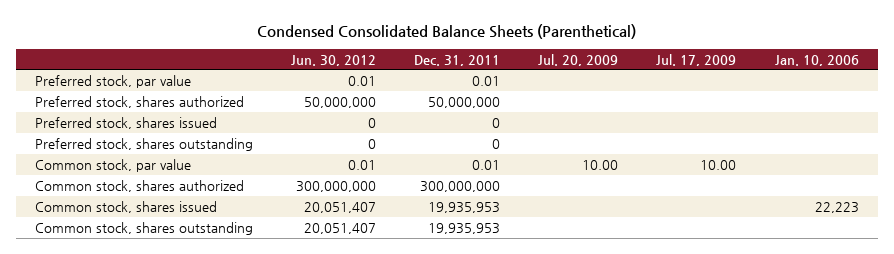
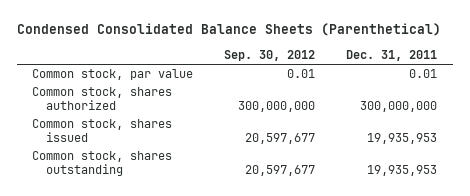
[291,54,377,66] Jun. 30, 2012 -> none
[538,53,619,66] Jul. 20, 2009 -> none
[656,53,737,66] Jul. 17, 2009 -> none
[774,54,859,66] Jan. 10, 2006 -> none
none -> [224,50,316,62] Sep. 30, 2012
[34,74,191,88] Preferred stock, par value -> none
[34,95,244,108] Preferred stock, shares authorized -> none
[34,116,217,129] Preferred stock, shares issued -> none
[34,137,253,151] Preferred stock, shares outstanding -> none

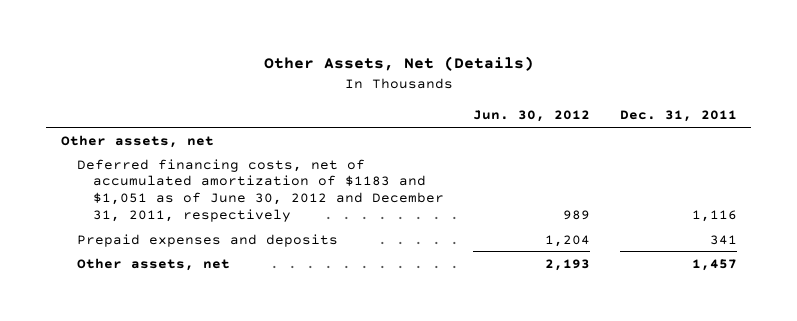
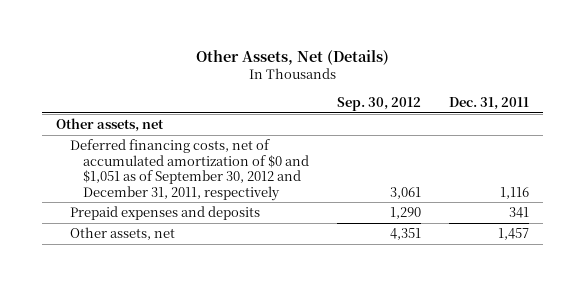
[473,110,591,123] Jun. 30, 2012 -> none
none -> [337,96,422,111] Sep. 30, 2012
[76,158,444,222] Deferred financing costs, net of accumulated amortization of $1183 and $1,051 as of June 30, 2012 and December 31, 2011, respectively -> [69,138,310,201] Deferred financing costs, net of accumulated amortization of $0 and $1,051 as of September 30, 2012 and December 31, 2011, respectively

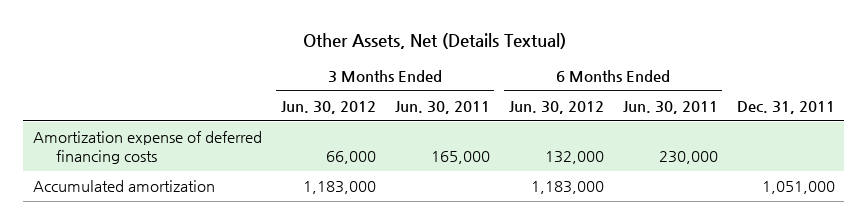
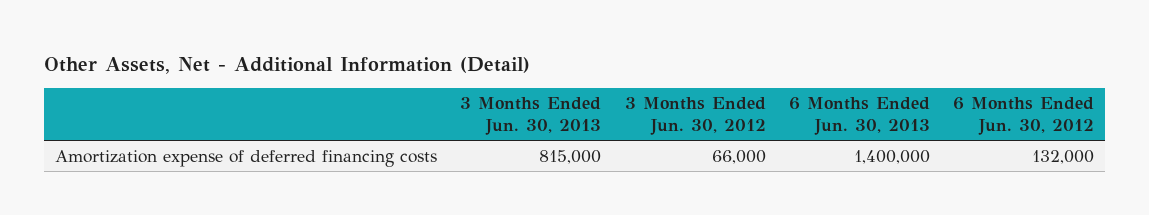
[302,33,566,50] Other Assets, Net (Details Textual) -> [43,56,530,74] Other Assets, Net - Additional Information (Detail)
[394,100,490,114] Jun. 30, 2011 -> none
[622,100,718,114] Jun. 30, 2011 -> none
[736,100,835,114] Dec. 31, 2011 -> none
none -> [460,97,602,135] 3 Months Ended Jun. 30, 2013
none -> [788,97,930,135] 6 Months Ended Jun. 30, 2013
[32,180,215,193] Accumulated amortization -> none

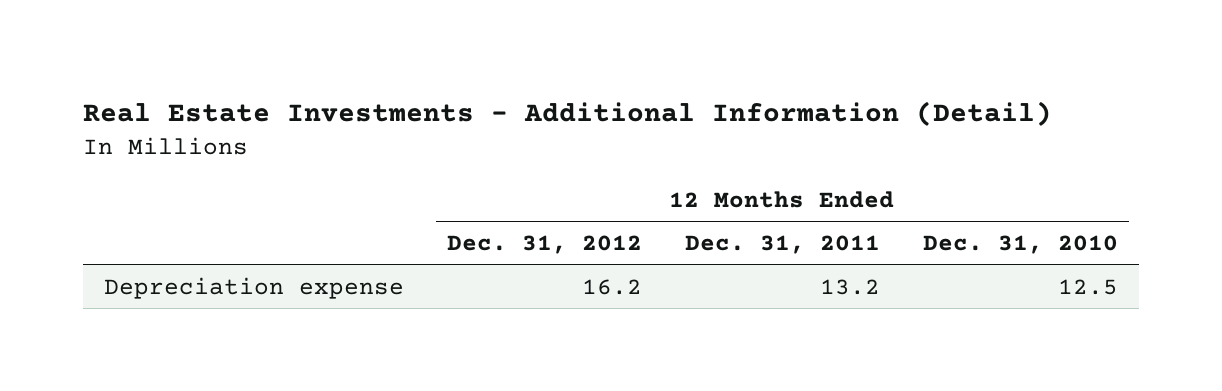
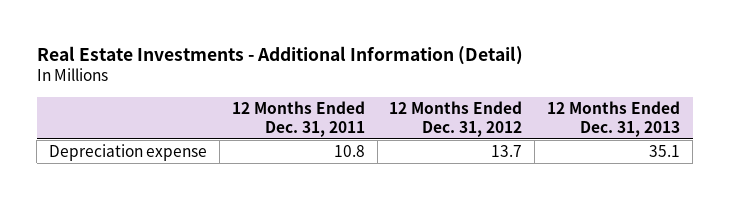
[922,234,1118,254] Dec. 31, 2010 -> none
none -> [547,100,681,137] 12 Months Ended Dec. 31, 2013
[582,278,643,295] 16.2 -> [491,145,523,158] 13.7
[819,278,880,295] 13.2 -> [333,145,365,158] 10.8

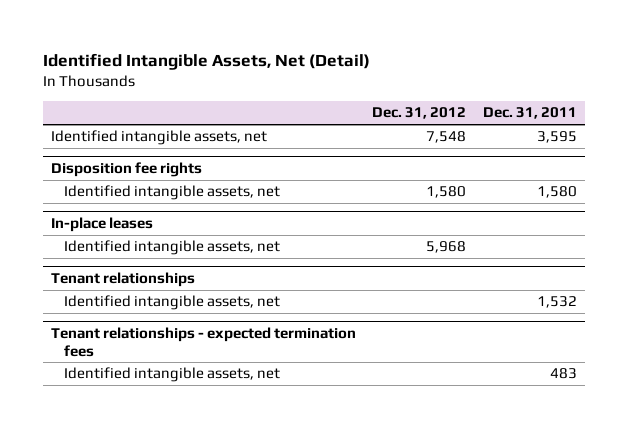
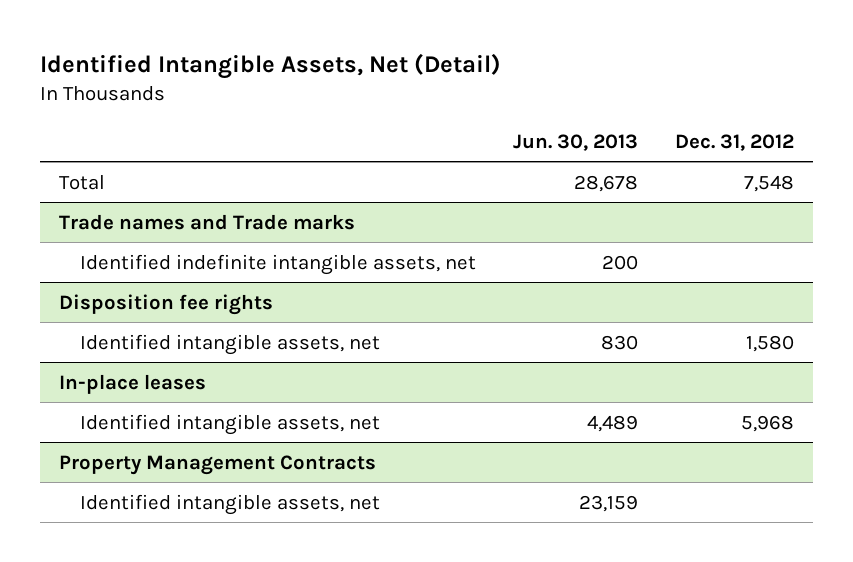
[482,107,577,120] Dec. 31, 2011 -> none
none -> [512,133,638,151] Jun. 30, 2013
[50,130,267,146] Identified intangible assets, net -> [58,174,105,190] Total
none -> [58,213,355,230] Trade names and Trade marks
none -> [79,253,476,275] Identified indefinite intangible assets, net
[50,272,195,288] Tenant relationships -> none
[63,295,280,311] Identified intangible assets, net -> none
[50,327,356,357] Tenant relationships - expected termination fees -> none
none -> [58,454,376,475] Property Management Contracts

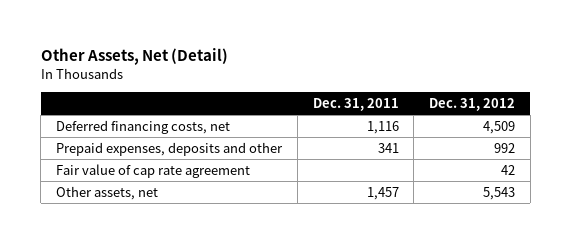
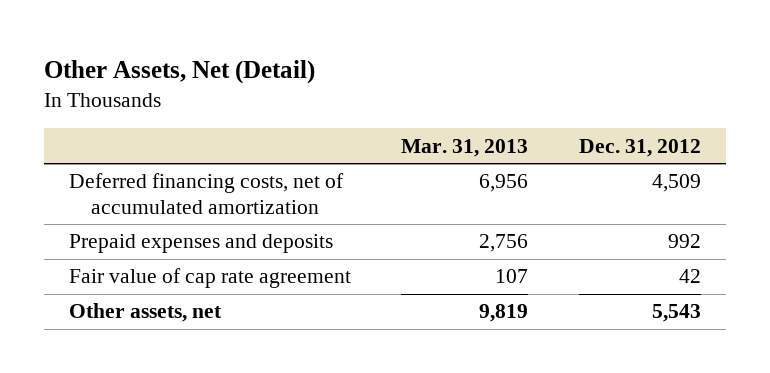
[312,97,399,111] Dec. 31, 2011 -> none
none -> [401,138,529,157] Mar. 31, 2013
[56,119,231,134] Deferred financing costs, net -> [69,173,345,214] Deferred financing costs, net of accumulated amortization
[56,141,284,156] Prepaid expenses, deposits and other -> [69,234,334,254] Prepaid expenses and deposits

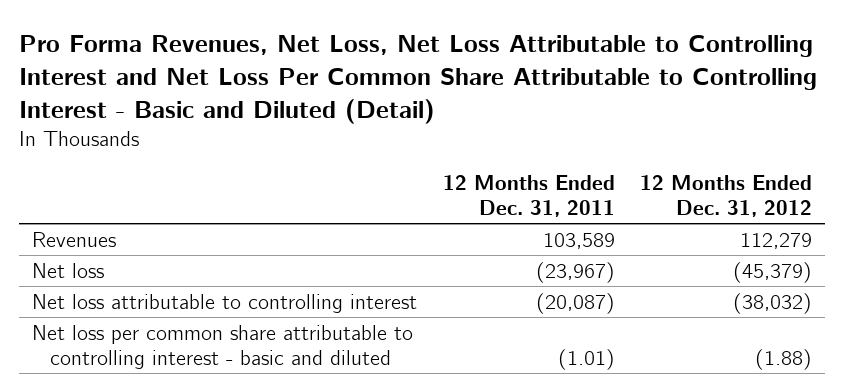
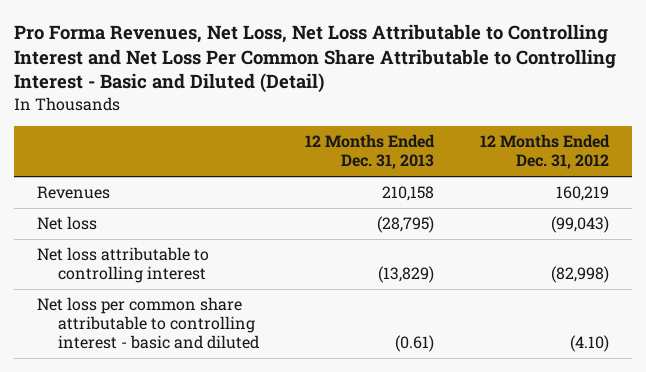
[442,175,615,217] 12 Months Ended Dec. 31, 2011 -> none
none -> [305,134,436,170] 12 Months Ended Dec. 31, 2013
[740,233,813,250] 112,279 -> [556,186,610,202] 160,219
[733,262,813,284] (45,379) -> [551,216,610,234] (99,043)
[733,293,813,315] (38,032) -> [551,266,610,284] (82,998)
[755,348,813,370] (1.88) -> [570,335,610,353] (4.10)

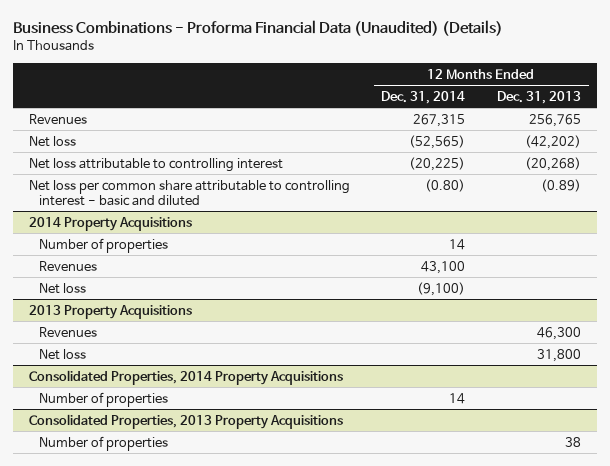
[14,23,617,94] Pro Forma Revenues, Net Loss, Net Loss Attributable to Controlling Interest and Net Loss Per Common Share Attributable to Controlling Interest - Basic and Diluted (Detail) -> [12,19,503,36] Business Combinations - Proforma Financial Data (Unaudited) (Details)
[480,134,611,170] 12 Months Ended Dec. 31, 2012 -> none
none -> [381,90,466,104] Dec. 31, 2014
[382,186,435,202] 210,158 -> [529,113,582,127] 256,765
[377,216,435,234] (28,795) -> [525,134,582,149] (42,202)
[378,266,435,284] (13,829) -> [525,156,582,171] (20,268)
[395,335,435,353] (0.61) -> [541,178,582,192] (0.89)
none -> [28,216,192,231] 2014 Property Acquisitions
none -> [39,237,169,253] Number of properties
none -> [39,260,98,271] Revenues
none -> [39,282,87,294] Net loss
none -> [28,304,192,319] 2013 Property Acquisitions
none -> [39,326,98,337] Revenues
none -> [39,348,87,360] Net loss
none -> [28,369,343,385] Consolidated Properties, 2014 Property Acquisitions
none -> [39,391,169,407] Number of properties
none -> [28,413,343,429] Consolidated Properties, 2013 Property Acquisitions
none -> [39,435,169,451] Number of properties

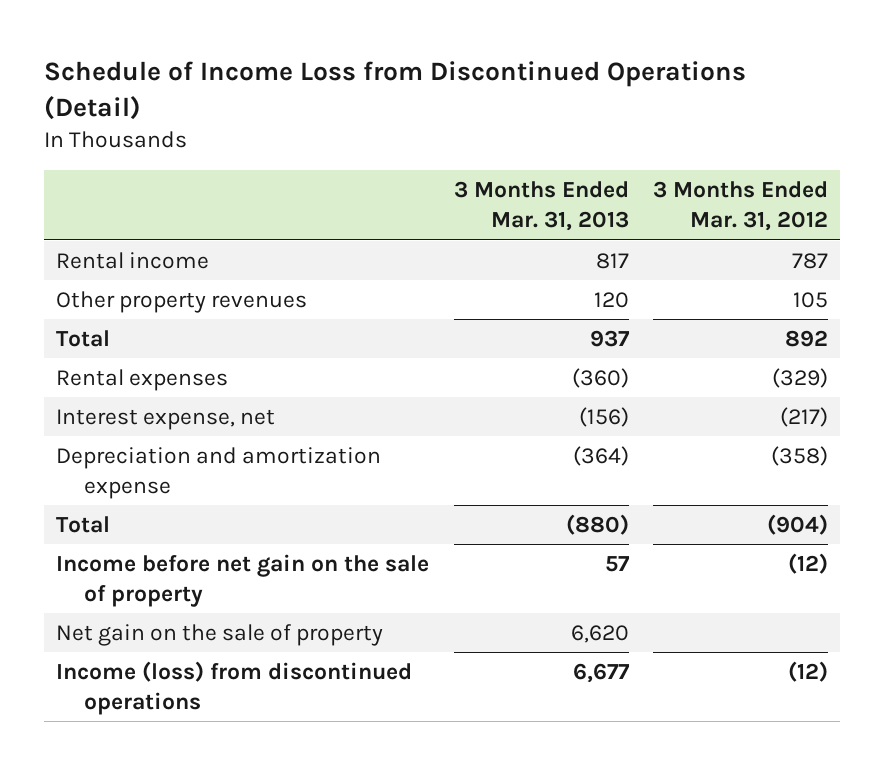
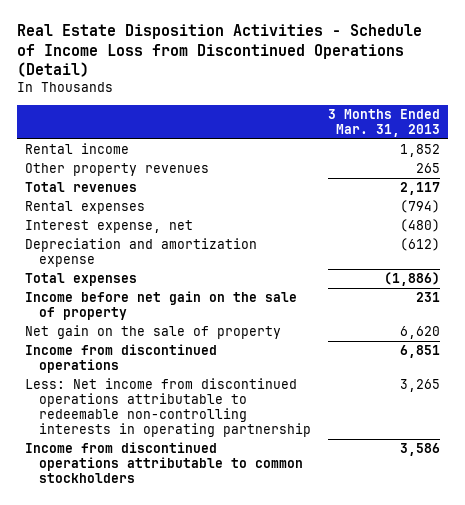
[43,60,746,120] Schedule of Income Loss from Discontinued Operations (Detail) -> [17,24,423,78] Real Estate Disposition Activities - Schedule of Income Loss from Discontinued Operations (Detail)
[653,181,829,232] 3 Months Ended Mar. 31, 2012 -> none
[595,252,629,269] 817 -> [399,144,440,158] 1,852
[593,291,629,308] 120 -> [415,163,440,174] 265
[56,329,111,347] Total -> [25,182,138,193] Total revenues
[589,329,630,347] 937 -> [399,182,440,196] 2,117
[571,367,629,388] (360) -> [399,200,440,214] (794)
[578,406,629,427] (156) -> [399,219,440,233] (480)
[572,445,629,466] (364) -> [399,238,440,252] (612)
[56,515,111,533] Total -> [25,273,138,287] Total expenses
[565,513,629,535] (880) -> [383,272,440,287] (1,886)
[604,555,630,572] 57 -> [415,292,440,303] 231
[56,660,413,715] Income (loss) from discontinued operations -> [25,344,218,374] Income from discontinued operations
[572,662,630,683] 6,677 -> [399,345,440,359] 6,851
none -> [25,378,312,437] Less: Net income from discontinued operations attributable to redeemable non-controlling interests in operating partnership
none -> [25,442,304,483] Income from discontinued operations attributable to common stockholders

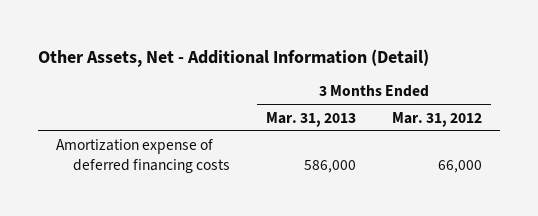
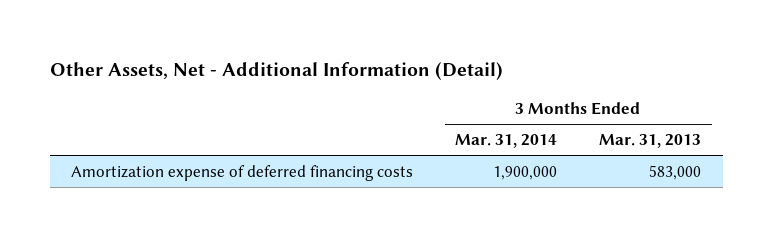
[392,111,483,127] Mar. 31, 2012 -> none
none -> [455,134,558,149] Mar. 31, 2014
[304,160,357,174] 586,000 -> [649,164,702,180] 583,000

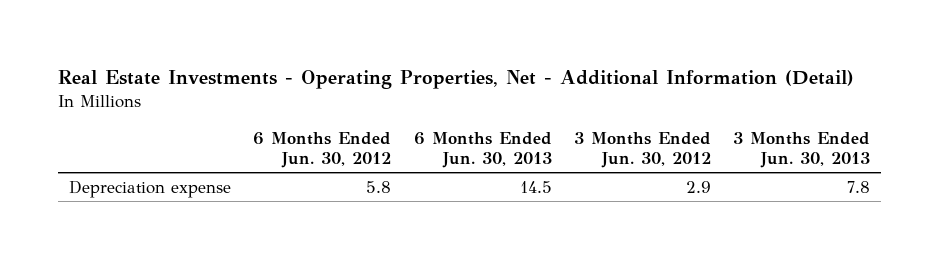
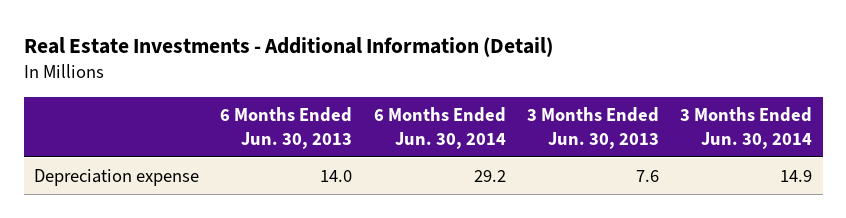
[57,70,854,90] Real Estate Investments - Operating Properties, Net - Additional Information (Detail) -> [23,36,553,57] Real Estate Investments - Additional Information (Detail)
[253,131,392,168] 6 Months Ended Jun. 30, 2012 -> none
[573,131,711,168] 3 Months Ended Jun. 30, 2012 -> none
none -> [373,106,506,149] 6 Months Ended Jun. 30, 2014
none -> [680,106,813,149] 3 Months Ended Jun. 30, 2014
[519,180,552,193] 14.5 -> [320,170,353,183] 14.0
[847,180,871,193] 7.8 -> [635,170,659,183] 7.6

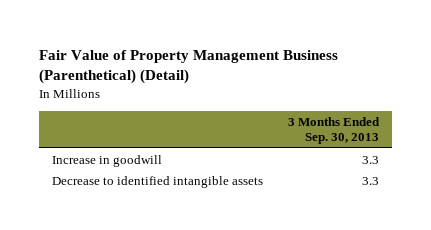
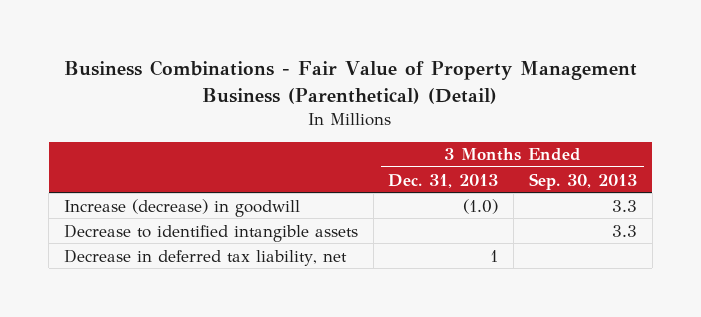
[39,49,339,84] Fair Value of Property Management Business (Parenthetical) (Detail) -> [64,60,638,104] Business Combinations - Fair Value of Property Management Business (Parenthetical) (Detail)
none -> [388,173,499,188] Dec. 31, 2013
[51,154,162,167] Increase in goodwill -> [63,198,300,217] Increase (decrease) in goodwill
none -> [63,248,347,266] Decrease in deferred tax liability, net

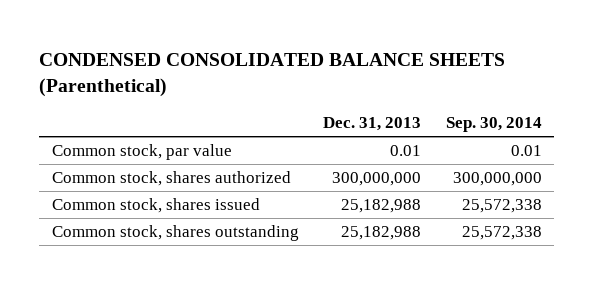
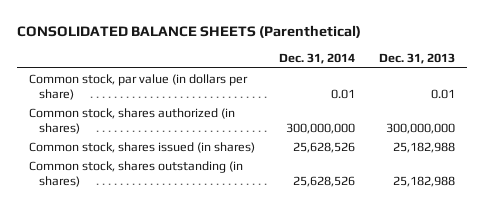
[39,52,506,98] CONDENSED CONSOLIDATED BALANCE SHEETS (Parenthetical) -> [16,25,361,39] CONSOLIDATED BALANCE SHEETS (Parenthetical)
[445,117,542,133] Sep. 30, 2014 -> none
none -> [278,53,355,65] Dec. 31, 2014
[51,143,232,160] Common stock, par value -> [28,73,248,101] Common stock, par value (in dollars per share)
[51,170,291,186] Common stock, shares authorized -> [28,107,235,135] Common stock, shares authorized (in shares)
[51,197,260,213] Common stock, shares issued -> [28,141,255,153] Common stock, shares issued (in shares)
[51,224,299,241] Common stock, shares outstanding -> [28,160,243,188] Common stock, shares outstanding (in shares)

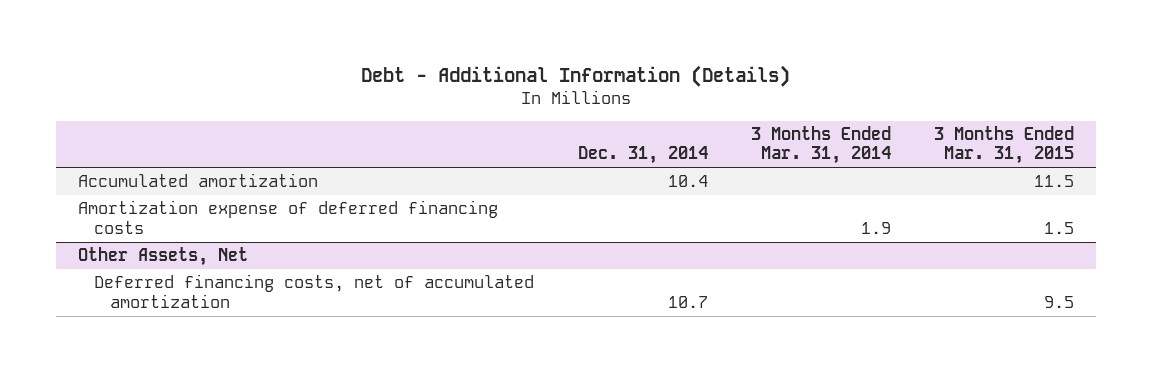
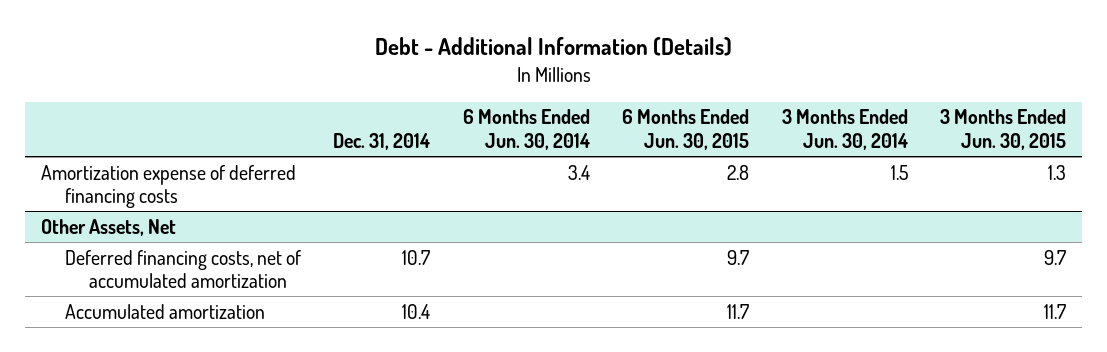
[751,126,892,165] 3 Months Ended Mar. 31, 2014 -> none
[934,126,1075,165] 3 Months Ended Mar. 31, 2015 -> none
none -> [462,109,590,151] 6 Months Ended Jun. 30, 2014
none -> [622,109,750,151] 6 Months Ended Jun. 30, 2015
none -> [781,109,908,151] 3 Months Ended Jun. 30, 2014
none -> [940,109,1067,151] 3 Months Ended Jun. 30, 2015
[78,173,319,188] Accumulated amortization -> none
none -> [64,303,265,319] Accumulated amortization

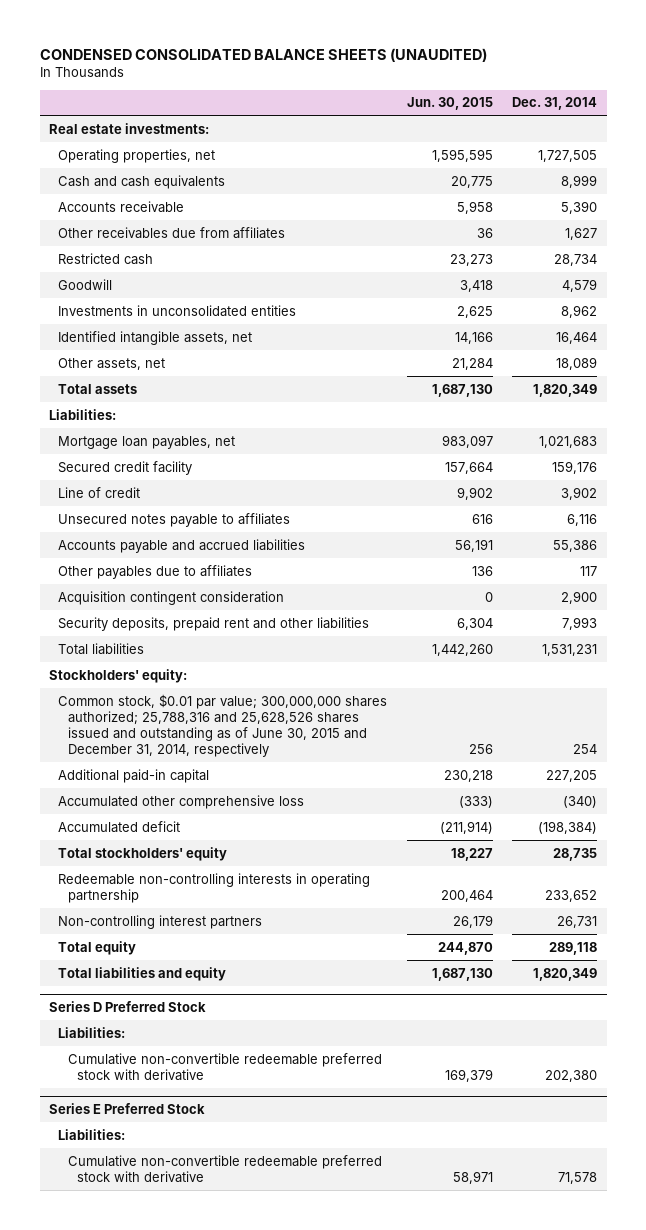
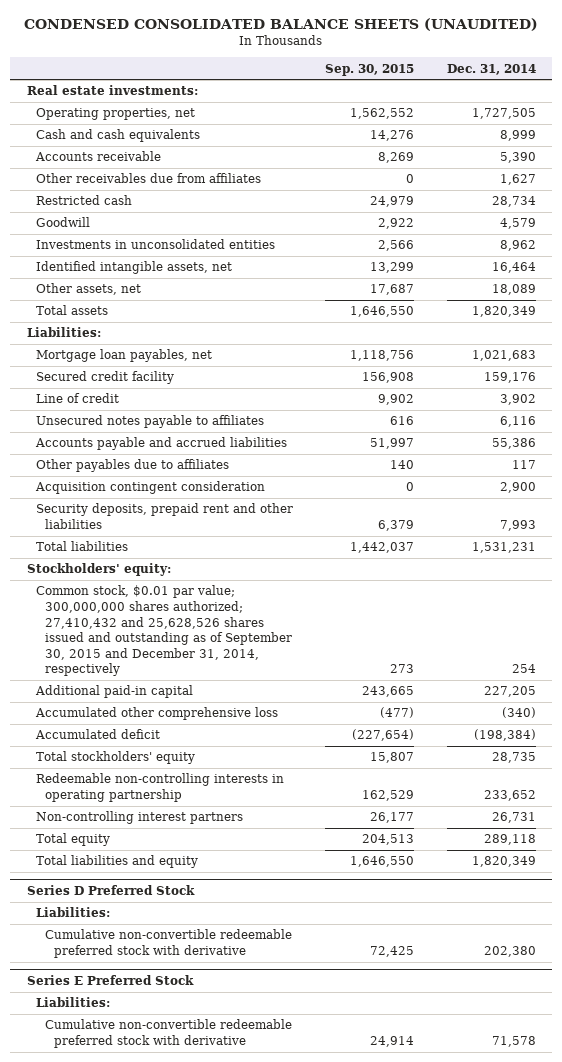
[406,97,493,111] Jun. 30, 2015 -> none
none -> [325,63,415,76] Sep. 30, 2015
[58,693,388,757] Common stock, $0.01 par value; 300,000,000 shares authorized; 25,788,316 and 25,628,526 shares issued and outstanding as of June 30, 2015 and December 31, 2014, respectively -> [35,585,292,677] Common stock, $0.01 par value; 300,000,000 shares authorized; 27,410,432 and 25,628,526 shares issued and outstanding as of September 30, 2015 and December 31, 2014, respectively

